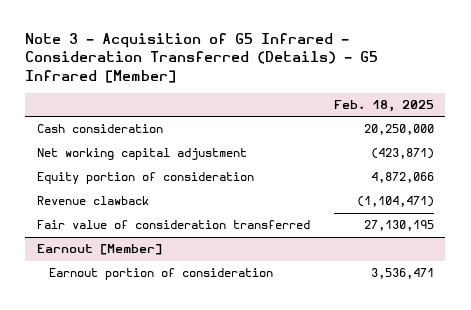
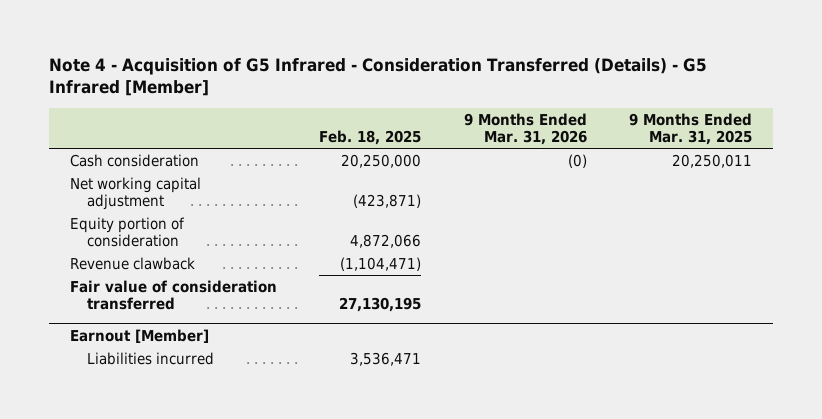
[25,32,379,83] Note 3 - Acquisition of G5 Infrared - Consideration Transferred (Details) - G5 Infrared [Member] -> [48,58,707,97] Note 4 - Acquisition of G5 Infrared - Consideration Transferred (Details) - G5 Infrared [Member]
none -> [463,112,587,146] 9 Months Ended Mar. 31, 2026
none -> [628,112,752,146] 9 Months Ended Mar. 31, 2025
[48,268,273,281] Earnout portion of consideration -> [86,351,214,365] Liabilities incurred

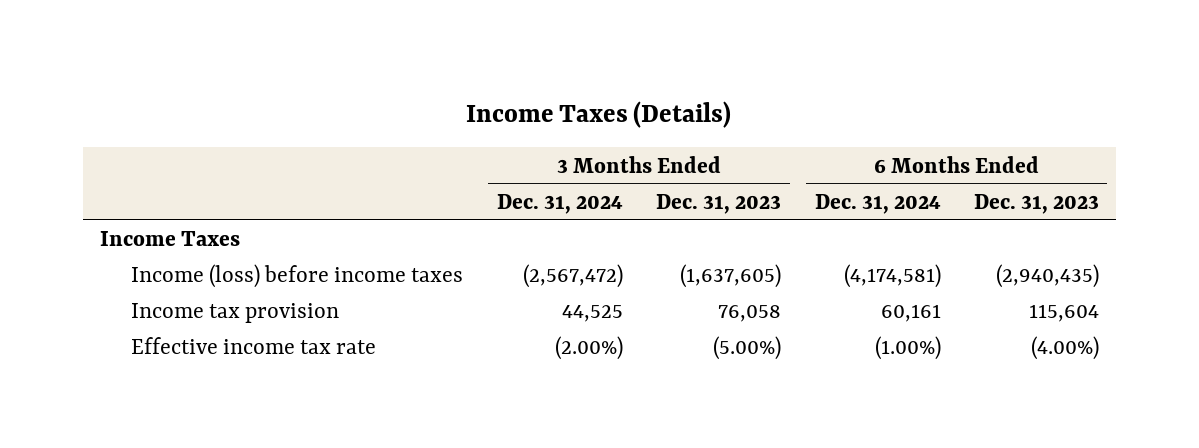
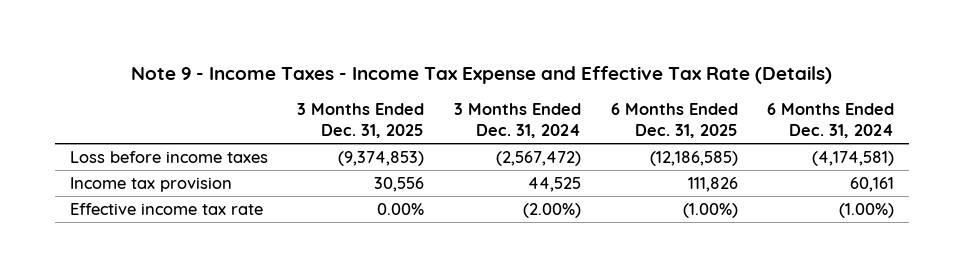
[466,101,732,129] Income Taxes (Details) -> [130,66,832,85] Note 9 - Income Taxes - Income Tax Expense and Effective Tax Rate (Details)
[656,193,782,214] Dec. 31, 2023 -> none
[974,193,1100,214] Dec. 31, 2023 -> none
none -> [297,103,425,139] 3 Months Ended Dec. 31, 2025
none -> [610,103,738,139] 6 Months Ended Dec. 31, 2025
[99,231,240,247] Income Taxes -> none
[131,264,464,289] Income (loss) before income taxes -> [69,150,268,163] Loss before income taxes

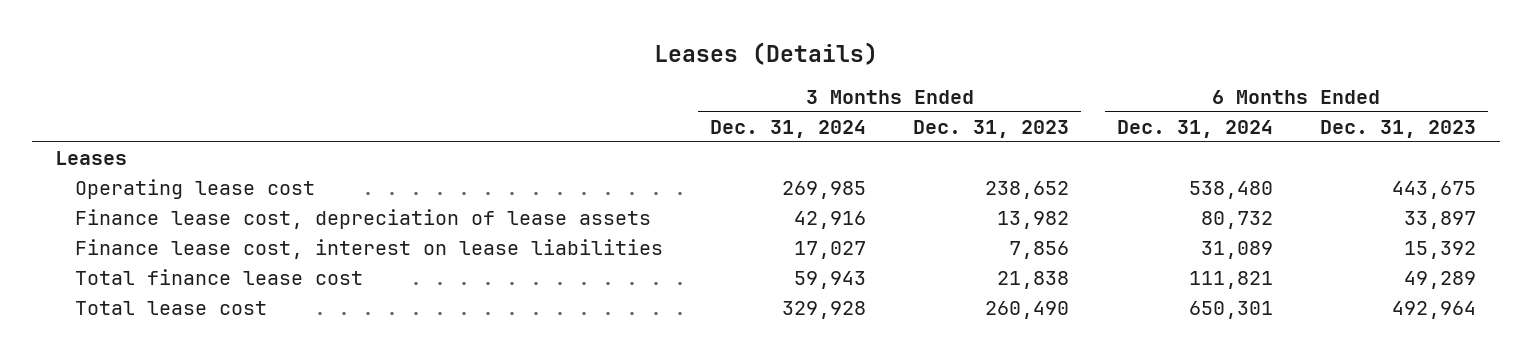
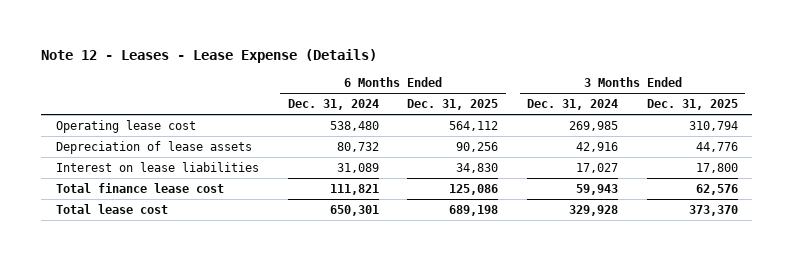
[653,42,878,66] Leases (Details) -> [41,49,378,64] Note 12 - Leases - Lease Expense (Details)
[913,120,1070,139] Dec. 31, 2023 -> none
[1319,120,1476,139] Dec. 31, 2023 -> none
none -> [407,99,499,111] Dec. 31, 2025
none -> [647,99,739,111] Dec. 31, 2025
[55,151,128,166] Leases -> none
[74,209,651,230] Finance lease cost, depreciation of lease assets -> [55,140,252,154] Depreciation of lease assets
[74,239,663,260] Finance lease cost, interest on lease liabilities -> [55,161,259,172] Interest on lease liabilities

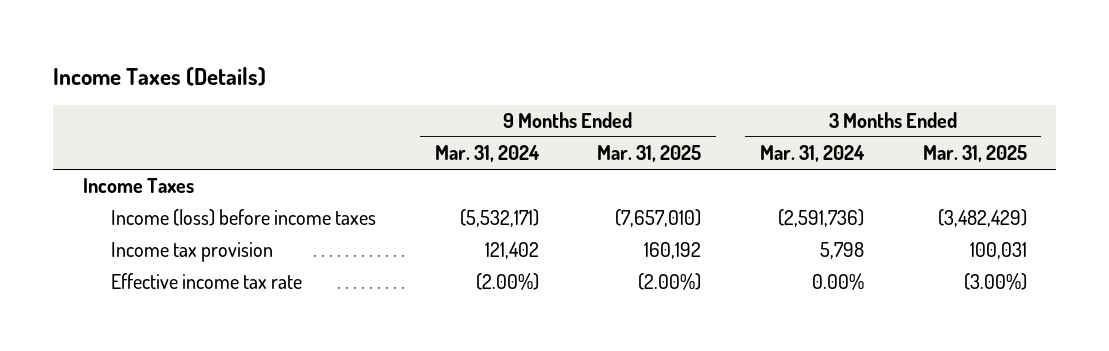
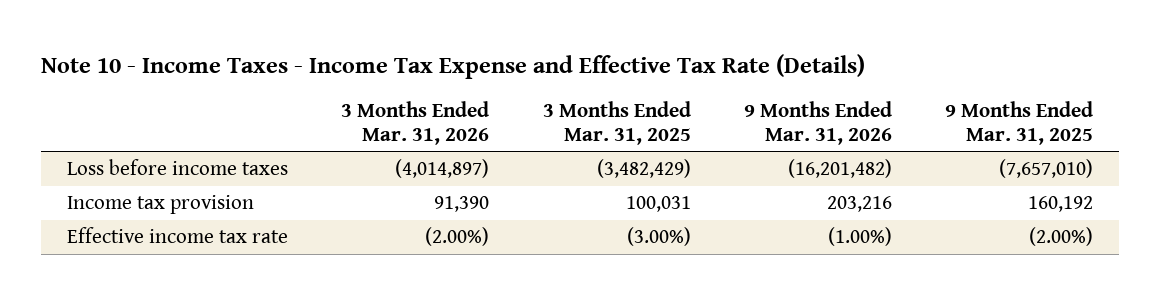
[53,66,267,86] Income Taxes (Details) -> [40,53,865,79] Note 10 - Income Taxes - Income Tax Expense and Effective Tax Rate (Details)
[434,145,540,163] Mar. 31, 2024 -> none
[759,145,865,163] Mar. 31, 2024 -> none
none -> [341,100,490,145] 3 Months Ended Mar. 31, 2026
none -> [743,100,892,145] 9 Months Ended Mar. 31, 2026
[82,178,194,194] Income Taxes -> none
[110,209,376,227] Income (loss) before income taxes -> [67,159,289,176] Loss before income taxes

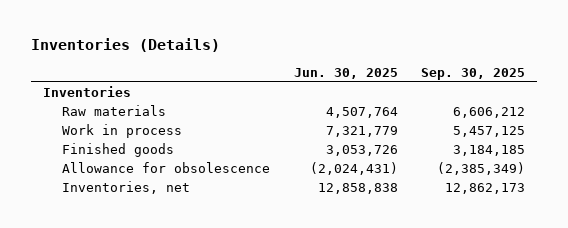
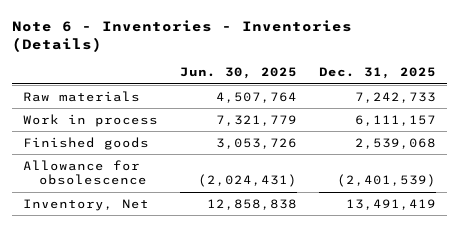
[31,38,221,53] Inventories (Details) -> [12,19,353,52] Note 6 - Inventories - Inventories (Details)
[421,67,526,80] Sep. 30, 2025 -> none
none -> [319,67,437,80] Dec. 31, 2025
[42,85,131,97] Inventories -> none
[61,180,190,194] Inventories, net -> [23,198,150,211] Inventory, Net

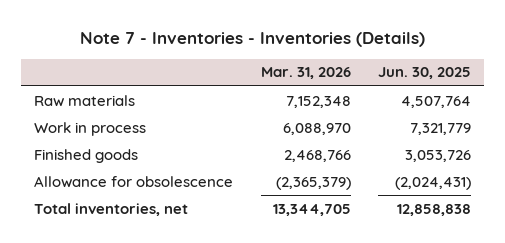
[12,19,353,52] Note 6 - Inventories - Inventories (Details) -> [79,31,425,47] Note 7 - Inventories - Inventories (Details)
[319,67,437,80] Dec. 31, 2025 -> none
none -> [260,67,351,80] Mar. 31, 2026
[23,198,150,211] Inventory, Net -> [34,202,189,216] Total inventories, net

